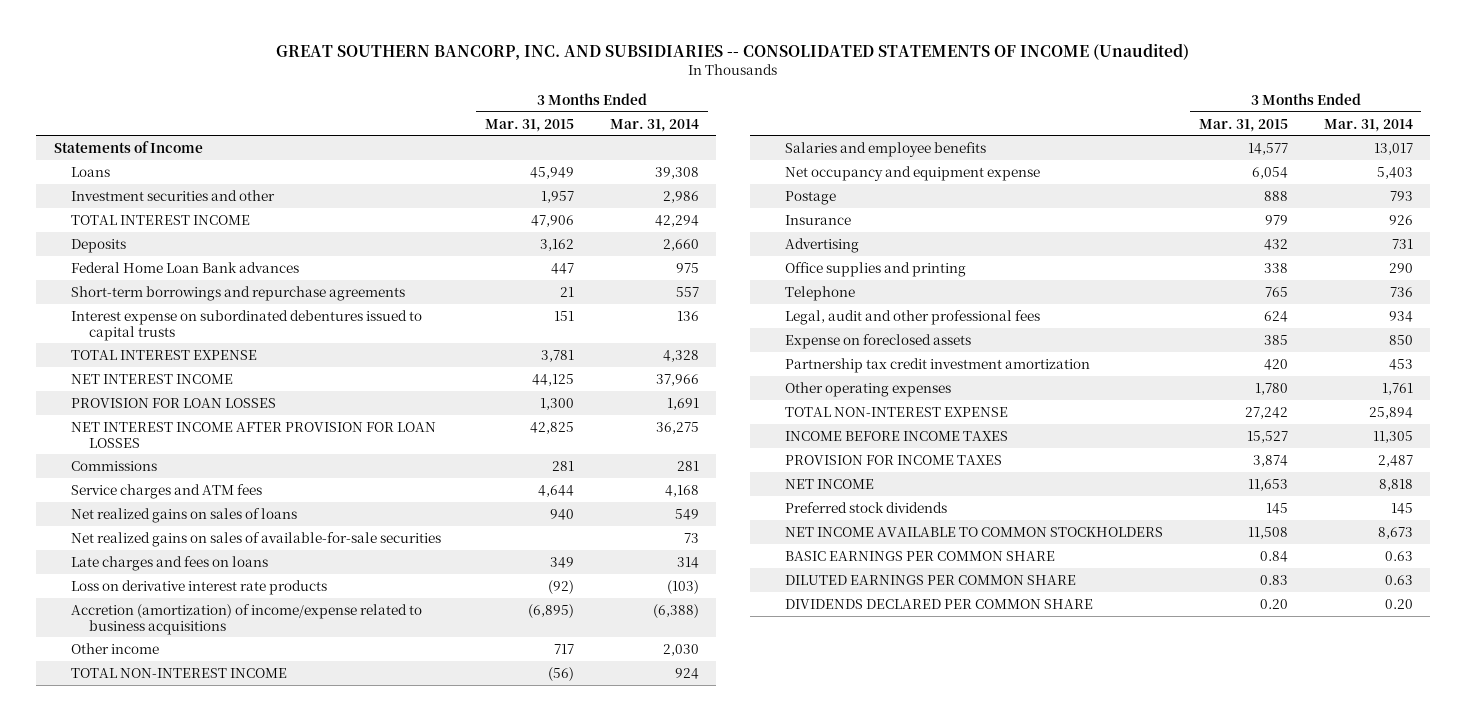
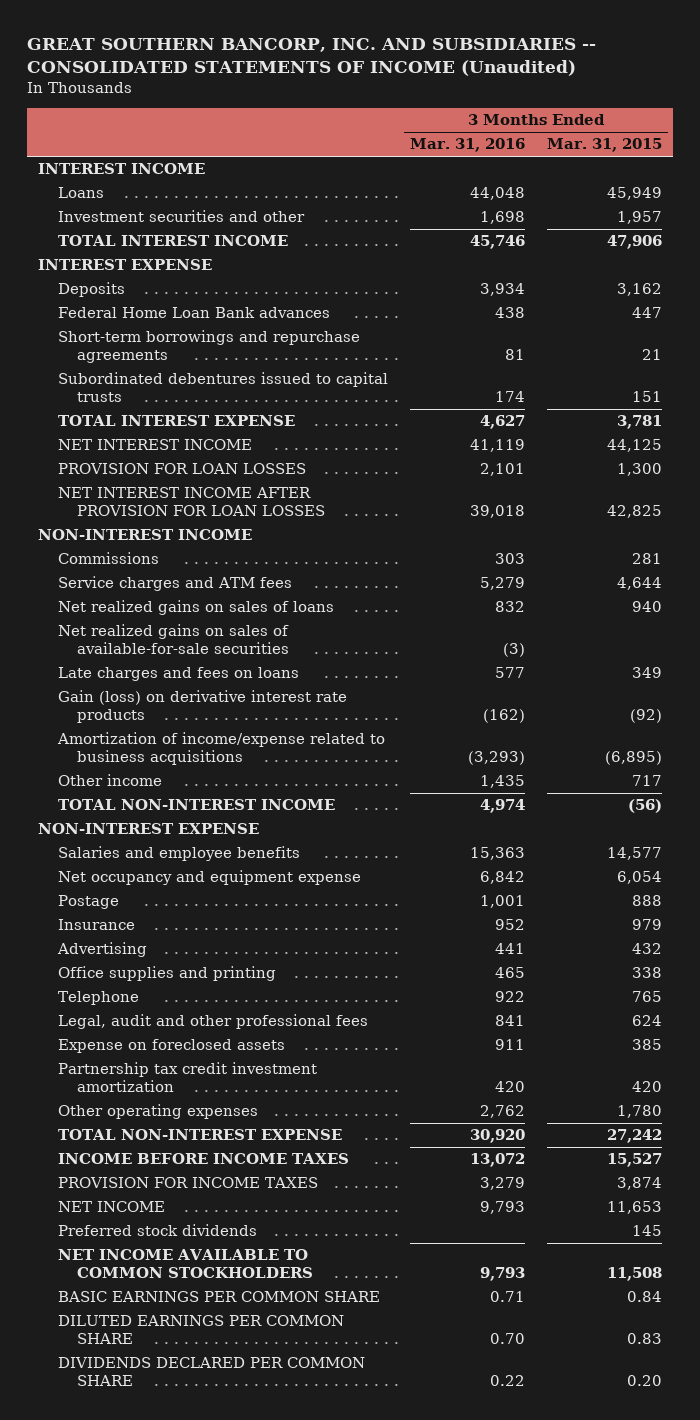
[609,118,699,132] Mar. 31, 2014 -> none
none -> [409,138,525,153] Mar. 31, 2016
[53,140,203,153] Statements of Income -> none
none -> [37,163,205,175] INTEREST INCOME
none -> [37,259,212,271] INTEREST EXPENSE
[71,309,423,341] Interest expense on subordinated debentures issued to capital trusts -> [57,372,388,403] Subordinated debentures issued to capital trusts
none -> [37,529,252,541] NON-INTEREST INCOME
[71,579,328,595] Loss on derivative interest rate products -> [57,690,347,724] Gain (loss) on derivative interest rate products
[71,603,423,635] Accretion (amortization) of income/expense related to business acquisitions -> [56,732,385,766] Amortization of income/expense related to business acquisitions
none -> [37,823,259,835] NON-INTEREST EXPENSE

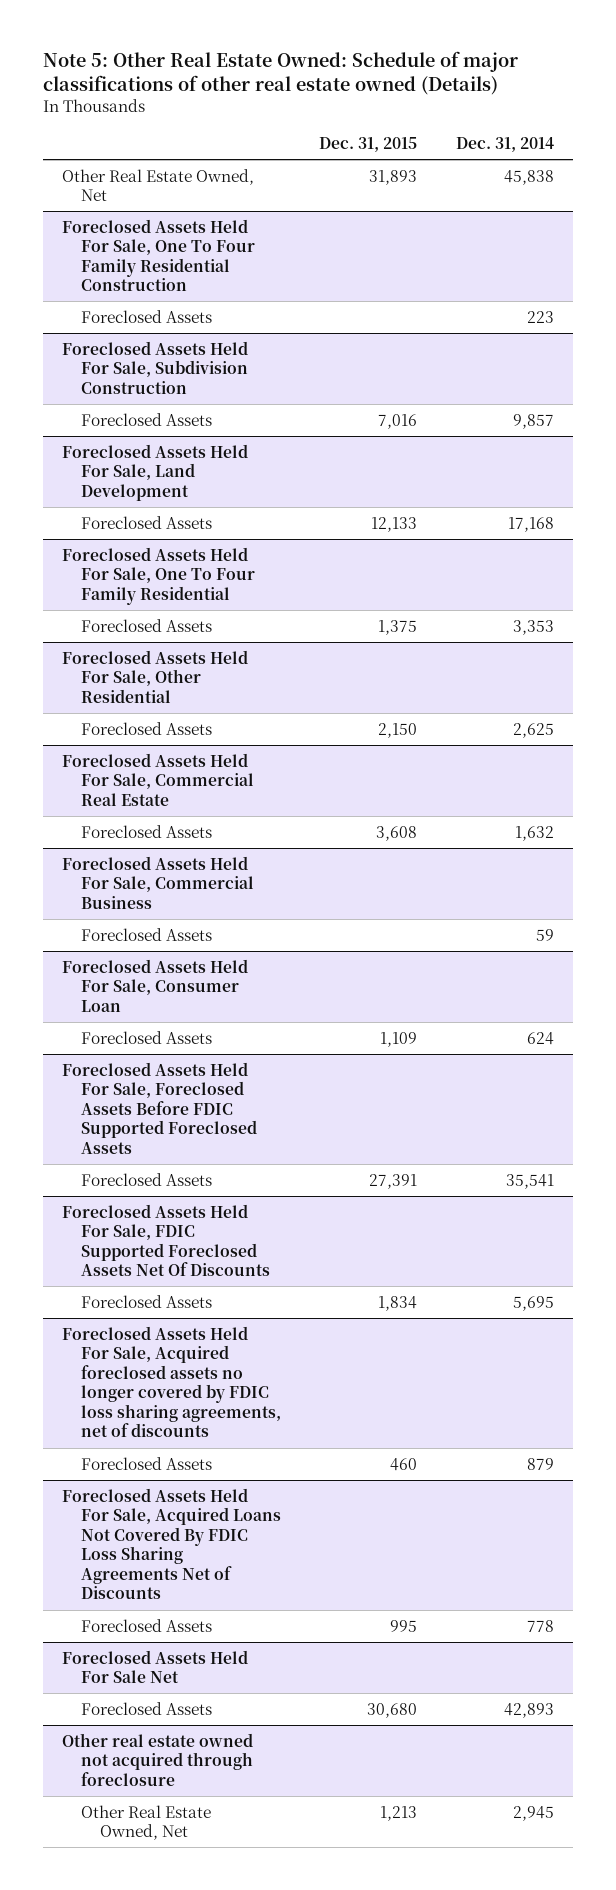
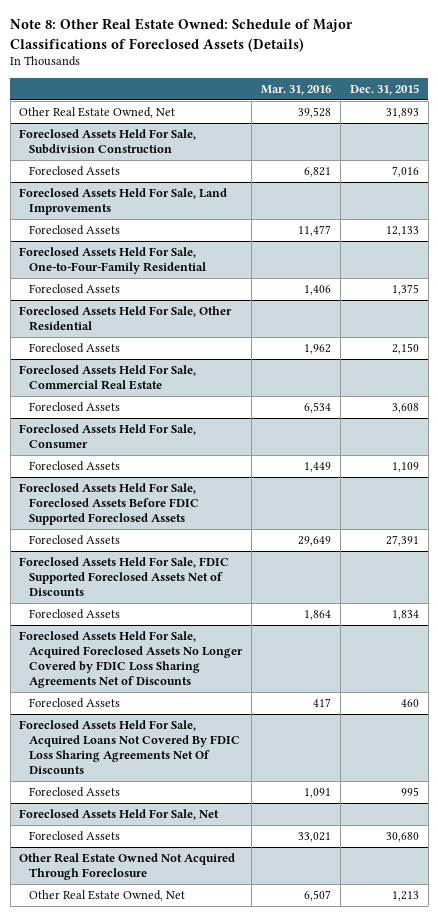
[42,50,518,95] Note 5: Other Real Estate Owned: Schedule of major classifications of other real estate owned (Details) -> [10,18,354,52] Note 8: Other Real Estate Owned: Schedule of Major Classifications of Foreclosed Assets (Details)
[455,137,554,153] Dec. 31, 2014 -> none
none -> [261,84,332,95] Mar. 31, 2016
[61,218,256,292] Foreclosed Assets Held For Sale, One To Four Family Residential Construction -> none
[81,309,213,323] Foreclosed Assets -> none
[61,443,248,501] Foreclosed Assets Held For Sale, Land Development -> [19,188,228,216] Foreclosed Assets Held For Sale, Land Improvements
[61,546,256,605] Foreclosed Assets Held For Sale, One To Four Family Residential -> [19,247,207,275] Foreclosed Assets Held For Sale, One-to-Four-Family Residential
[61,855,255,909] Foreclosed Assets Held For Sale, Commercial Business -> none
[81,927,213,941] Foreclosed Assets -> none
[61,958,248,1012] Foreclosed Assets Held For Sale, Consumer Loan -> [19,424,197,449] Foreclosed Assets Held For Sale, Consumer
[61,1203,271,1277] Foreclosed Assets Held For Sale, FDIC Supported Foreclosed Assets Net Of Discounts -> [19,557,230,596] Foreclosed Assets Held For Sale, FDIC Supported Foreclosed Assets Net of Discounts
[61,1325,282,1438] Foreclosed Assets Held For Sale, Acquired foreclosed assets no longer covered by FDIC loss sharing agreements, net of discounts -> [19,631,244,688] Foreclosed Assets Held For Sale, Acquired Foreclosed Assets No Longer Covered by FDIC Loss Sharing Agreements Net of Discounts
[61,1487,282,1600] Foreclosed Assets Held For Sale, Acquired Loans Not Covered By FDIC Loss Sharing Agreements Net of Discounts -> [19,720,241,774] Foreclosed Assets Held For Sale, Acquired Loans Not Covered By FDIC Loss Sharing Agreements Net Of Discounts
[61,1649,248,1684] Foreclosed Assets Held For Sale Net -> [19,809,220,821] Foreclosed Assets Held For Sale, Net
[61,1732,254,1786] Other real estate owned not acquired through foreclosure -> [19,853,236,881] Other Real Estate Owned Not Acquired Through Foreclosure

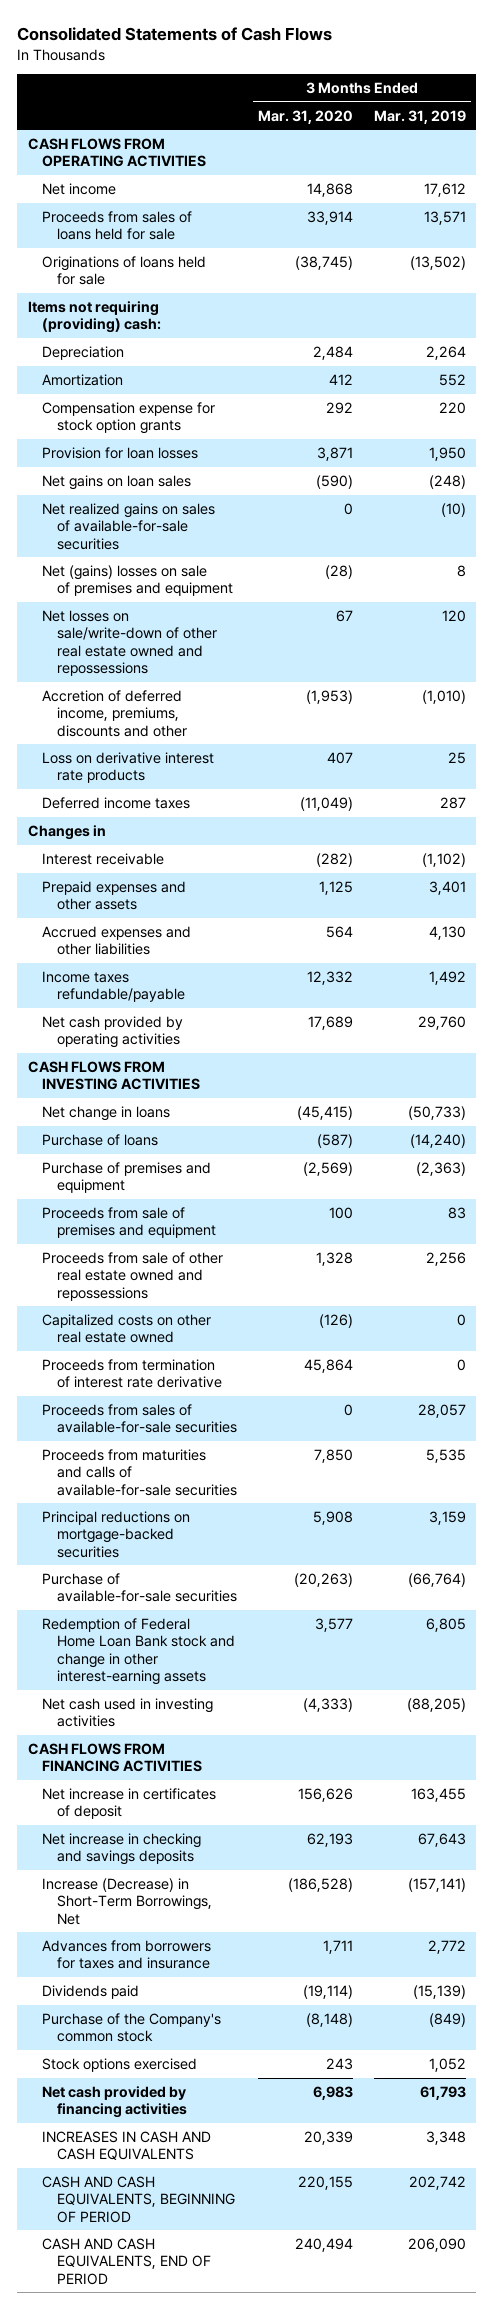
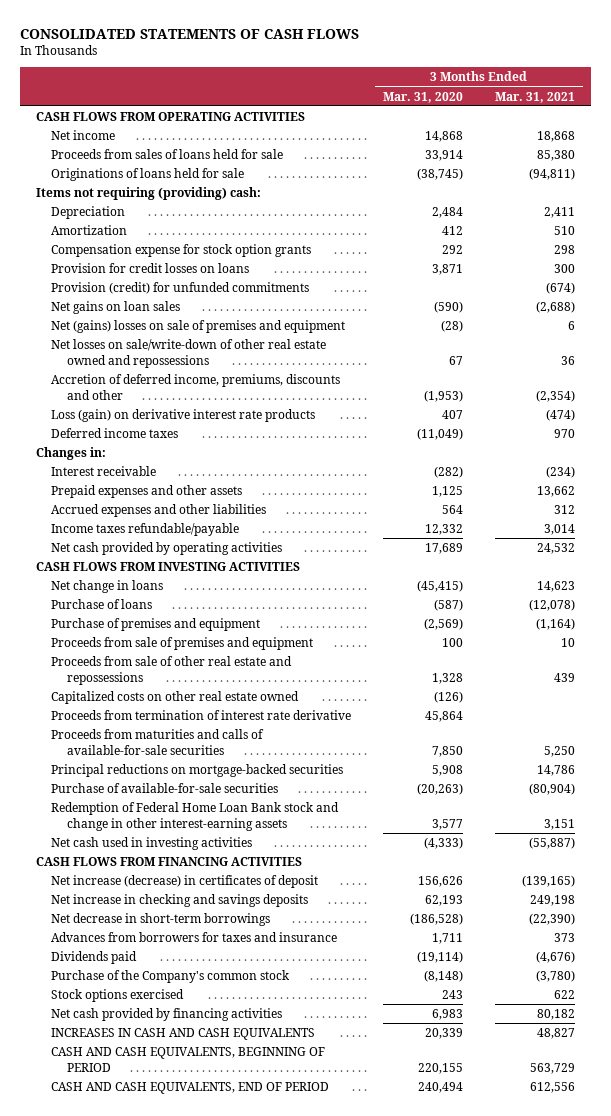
[17,26,333,41] Consolidated Statements of Cash Flows -> [19,28,359,39] CONSOLIDATED STATEMENTS OF CASH FLOWS
[373,109,466,124] Mar. 31, 2019 -> none
none -> [494,91,575,103] Mar. 31, 2021
[42,446,199,459] Provision for loan losses -> [51,262,250,273] Provision for credit losses on loans
none -> [51,281,310,294] Provision (credit) for unfunded commitments
[42,502,216,550] Net realized gains on sales of available-for-sale securities -> none
[42,751,215,784] Loss on derivative interest rate products -> [51,408,316,422] Loss (gain) on derivative interest rate products
[27,824,106,840] Changes in -> [35,446,106,460] Changes in:
[42,1251,224,1301] Proceeds from sale of other real estate owned and repossessions -> [51,655,293,685] Proceeds from sale of other real estate and repossessions
[42,1403,238,1434] Proceeds from sales of available-for-sale securities -> none
[42,1787,217,1820] Net increase in certificates of deposit -> [51,874,319,888] Net increase (decrease) in certificates of deposit
[42,1877,213,1925] Increase (Decrease) in Short-Term Borrowings, Net -> [51,912,271,926] Net decrease in short-term borrowings

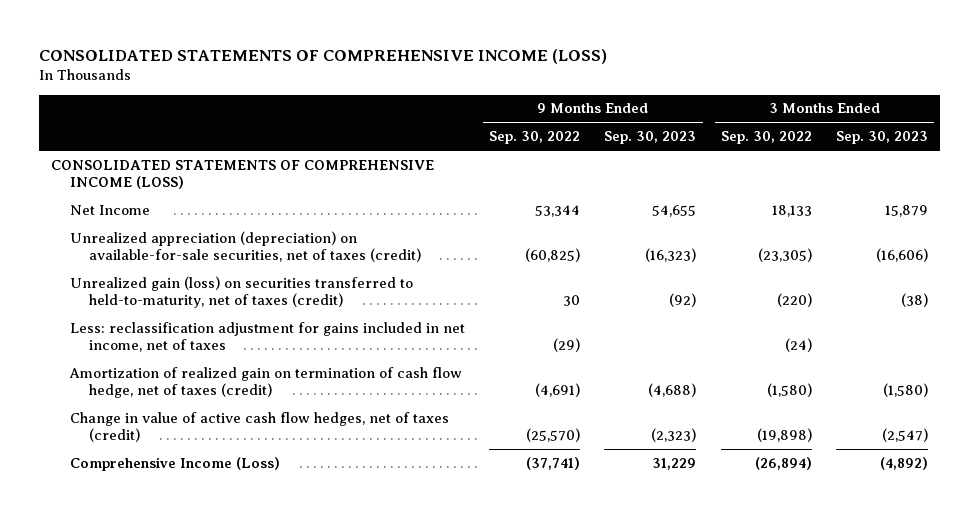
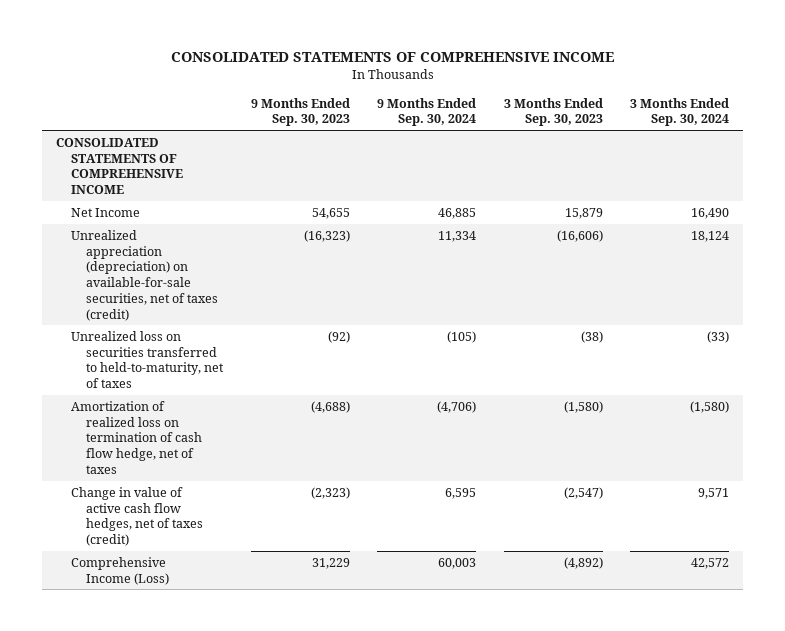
[38,48,607,64] CONSOLIDATED STATEMENTS OF COMPREHENSIVE INCOME (LOSS) -> [170,51,614,62] CONSOLIDATED STATEMENTS OF COMPREHENSIVE INCOME
[489,131,581,145] Sep. 30, 2022 -> none
[720,131,812,145] Sep. 30, 2022 -> none
none -> [377,97,477,127] 9 Months Ended Sep. 30, 2024
none -> [630,97,730,127] 3 Months Ended Sep. 30, 2024
[50,159,434,190] CONSOLIDATED STATEMENTS OF COMPREHENSIVE INCOME (LOSS) -> [55,137,184,195] CONSOLIDATED STATEMENTS OF COMPREHENSIVE INCOME
[69,321,465,353] Less: reclassification adjustment for gains included in net income, net of taxes -> none
[69,275,413,309] Unrealized gain (loss) on securities transferred to held-to-maturity, net of taxes (credit) -> [71,330,225,389] Unrealized loss on securities transferred to held-to-maturity, net of taxes
[68,366,462,399] Amortization of realized gain on termination of cash flow hedge, net of taxes (credit) -> [71,400,203,474] Amortization of realized loss on termination of cash flow hedge, net of taxes

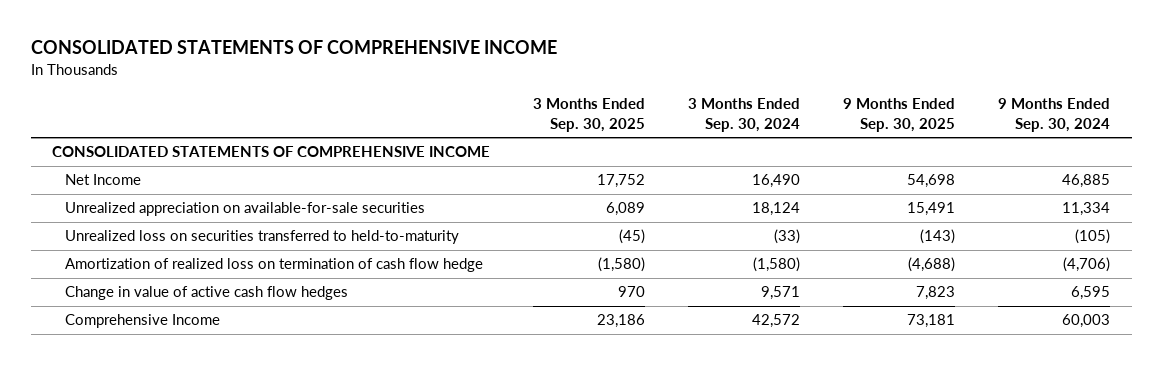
[250,97,350,127] 9 Months Ended Sep. 30, 2023 -> none
[503,97,603,127] 3 Months Ended Sep. 30, 2023 -> none
none -> [533,98,646,132] 3 Months Ended Sep. 30, 2025
none -> [843,98,956,132] 9 Months Ended Sep. 30, 2025
[71,229,219,321] Unrealized appreciation (depreciation) on available-for-sale securities, net of taxes (credit) -> [65,202,426,217] Unrealized appreciation on available-for-sale securities
[71,330,225,389] Unrealized loss on securities transferred to held-to-maturity, net of taxes -> [65,230,460,245] Unrealized loss on securities transferred to held-to-maturity
[71,400,203,474] Amortization of realized loss on termination of cash flow hedge, net of taxes -> [65,258,484,273] Amortization of realized loss on termination of cash flow hedge
[71,486,204,547] Change in value of active cash flow hedges, net of taxes (credit) -> [65,286,349,301] Change in value of active cash flow hedges
[71,556,170,585] Comprehensive Income (Loss) -> [65,314,221,329] Comprehensive Income

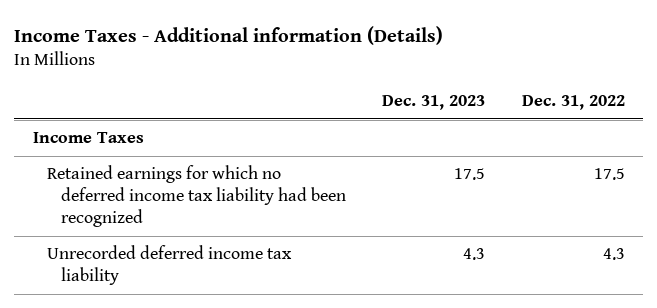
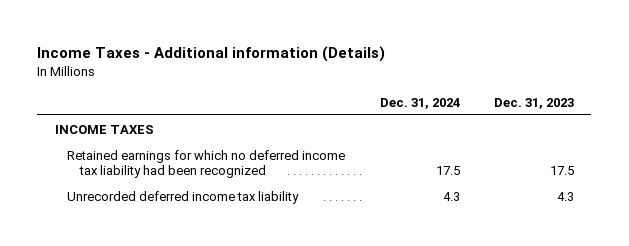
[521,95,625,111] Dec. 31, 2022 -> none
none -> [379,97,460,109] Dec. 31, 2024
[32,132,144,144] Income Taxes -> [54,124,154,134] INCOME TAXES

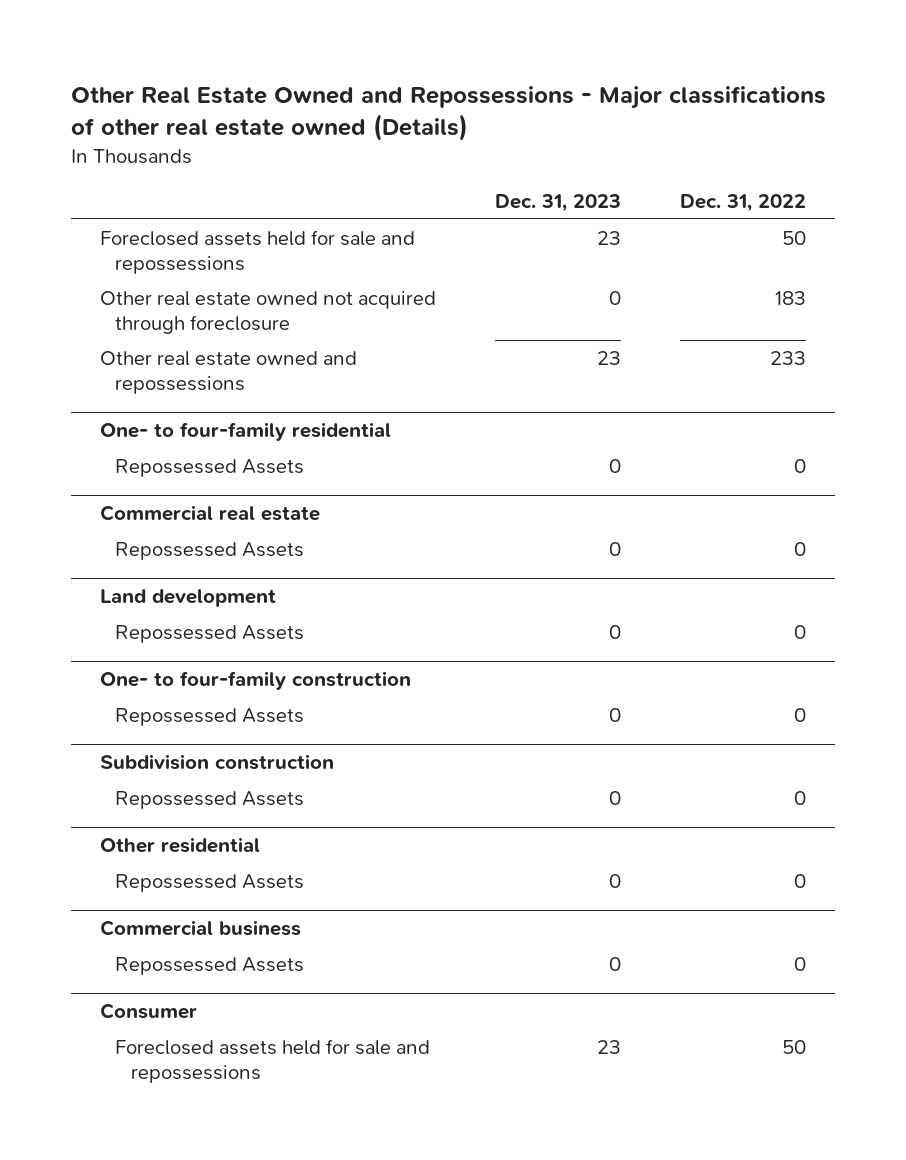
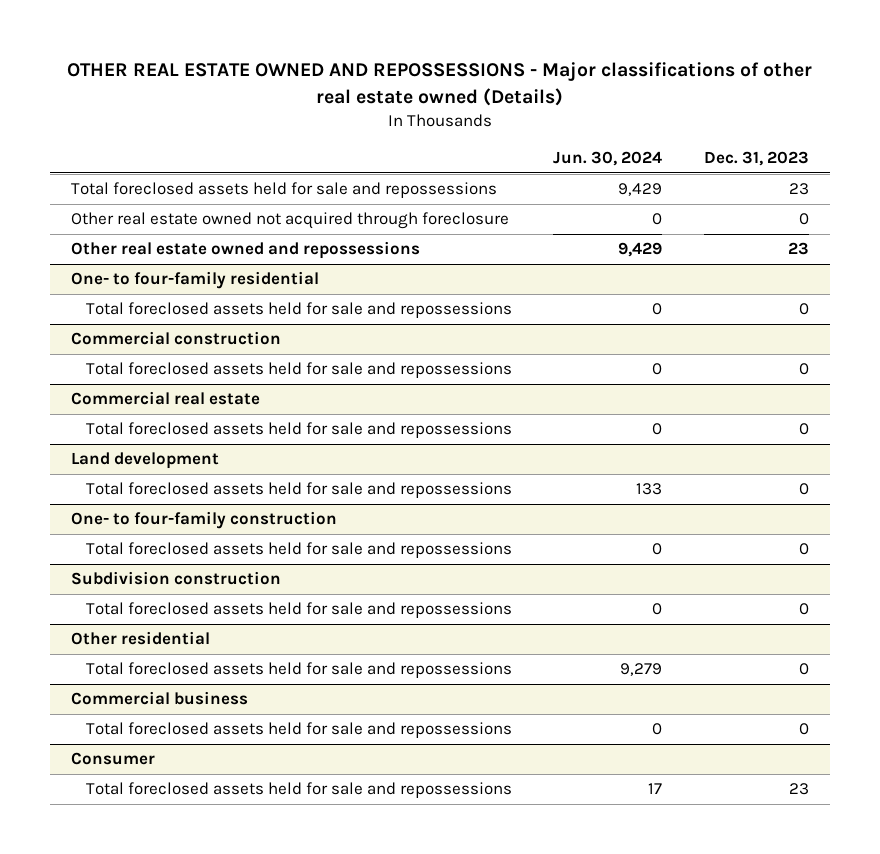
[70,85,826,141] Other Real Estate Owned and Repossessions - Major classifications of other real estate owned (Details) -> [66,62,812,106] OTHER REAL ESTATE OWNED AND REPOSSESSIONS - Major classifications of other real estate owned (Details)
[679,194,806,213] Dec. 31, 2022 -> none
none -> [553,151,663,167] Jun. 30, 2024
[99,229,415,274] Foreclosed assets held for sale and repossessions -> [70,182,497,199] Total foreclosed assets held for sale and repossessions
[115,458,305,477] Repossessed Assets -> [85,302,512,319] Total foreclosed assets held for sale and repossessions
none -> [70,331,281,346] Commercial construction
none -> [85,362,512,379] Total foreclosed assets held for sale and repossessions
[115,541,305,560] Repossessed Assets -> [85,422,512,439] Total foreclosed assets held for sale and repossessions
[115,624,305,643] Repossessed Assets -> [85,482,512,499] Total foreclosed assets held for sale and repossessions
[115,707,305,726] Repossessed Assets -> [85,542,512,559] Total foreclosed assets held for sale and repossessions
[115,790,305,809] Repossessed Assets -> [85,602,512,619] Total foreclosed assets held for sale and repossessions
[115,873,305,892] Repossessed Assets -> [85,662,512,679] Total foreclosed assets held for sale and repossessions
[115,956,305,975] Repossessed Assets -> [85,722,512,739] Total foreclosed assets held for sale and repossessions
[115,1038,431,1083] Foreclosed assets held for sale and repossessions -> [85,782,512,799] Total foreclosed assets held for sale and repossessions

